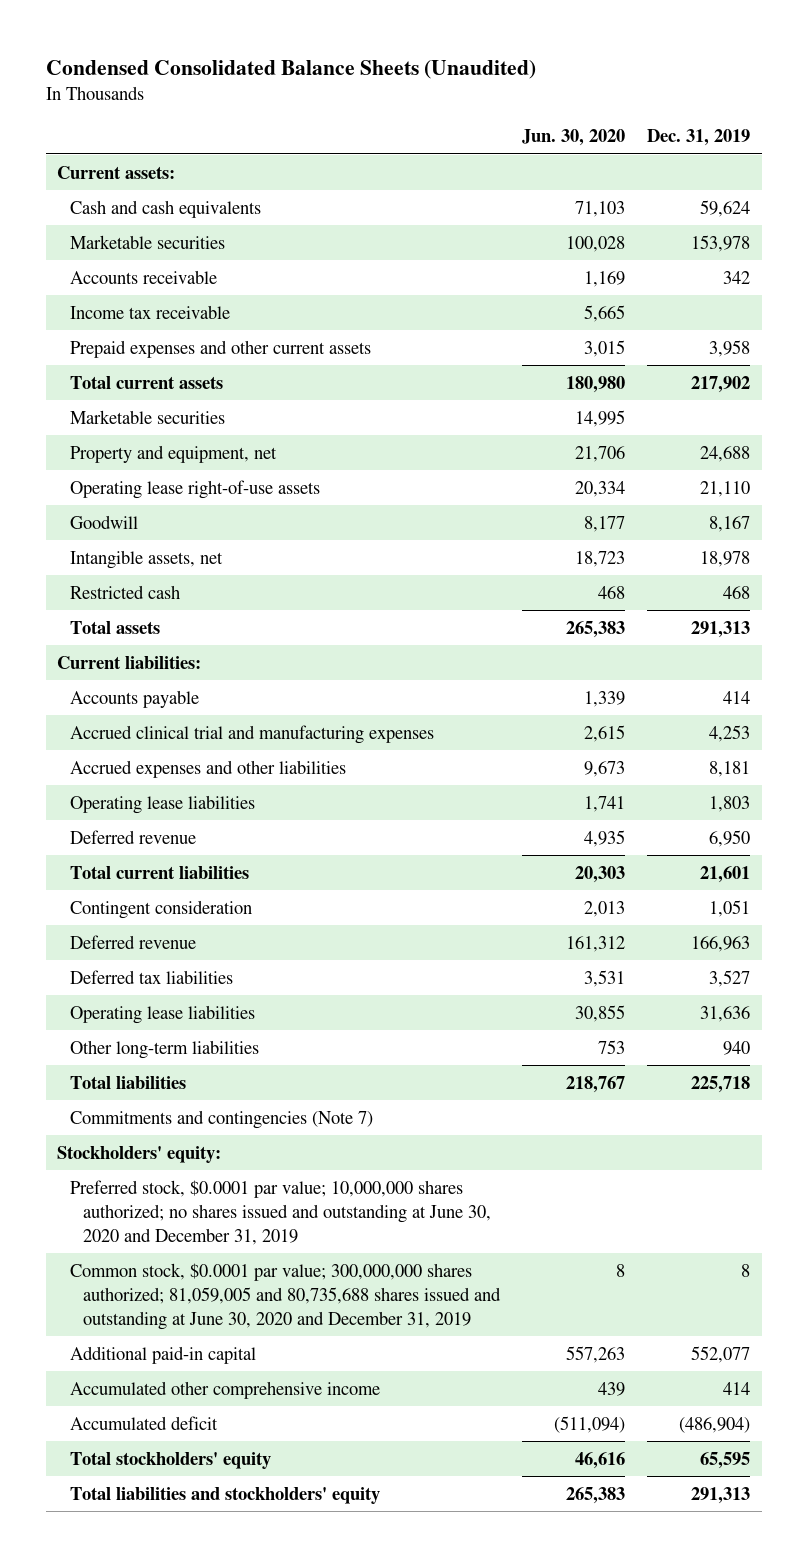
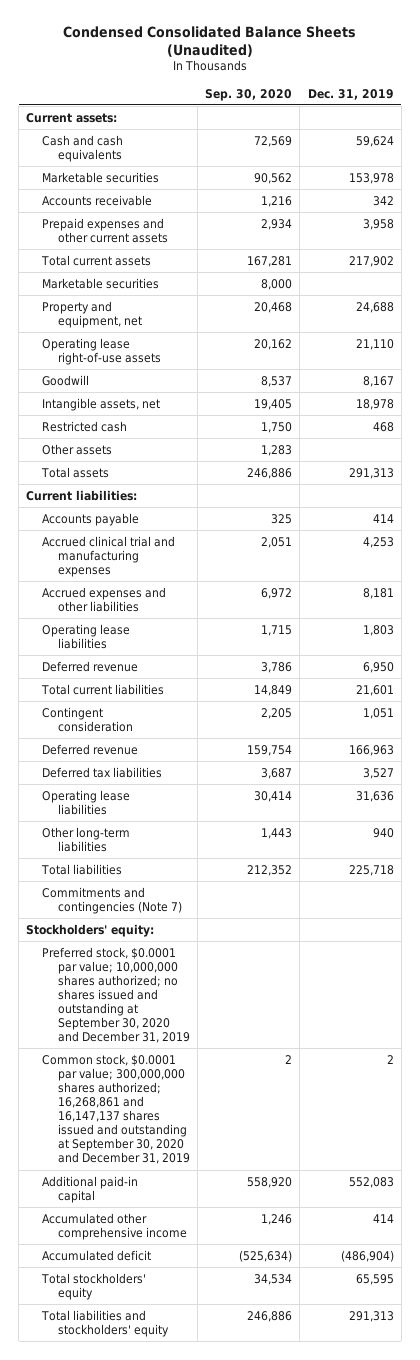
[522,129,626,147] Jun. 30, 2020 -> none
none -> [205,88,293,101] Sep. 30, 2020
[69,304,230,319] Income tax receivable -> none
none -> [42,443,113,455] Other assets
[69,1179,492,1245] Preferred stock, $0.0001 par value; 10,000,000 shares authorized; no shares issued and outstanding at June 30, 2020 and December 31, 2019 -> [42,946,191,1044] Preferred stock, $0.0001 par value; 10,000,000 shares authorized; no shares issued and outstanding at September 30, 2020 and December 31, 2019
[69,1262,502,1330] Common stock, $0.0001 par value; 300,000,000 shares authorized; 81,059,005 and 80,735,688 shares issued and outstanding at June 30, 2020 and December 31, 2019 -> [42,1053,191,1165] Common stock, $0.0001 par value; 300,000,000 shares authorized; 16,268,861 and 16,147,137 shares issued and outstanding at September 30, 2020 and December 31, 2019
[741,1263,751,1277] 8 -> [386,1054,394,1064] 2
[691,1345,751,1363] 552,077 -> [348,1176,394,1188] 552,083

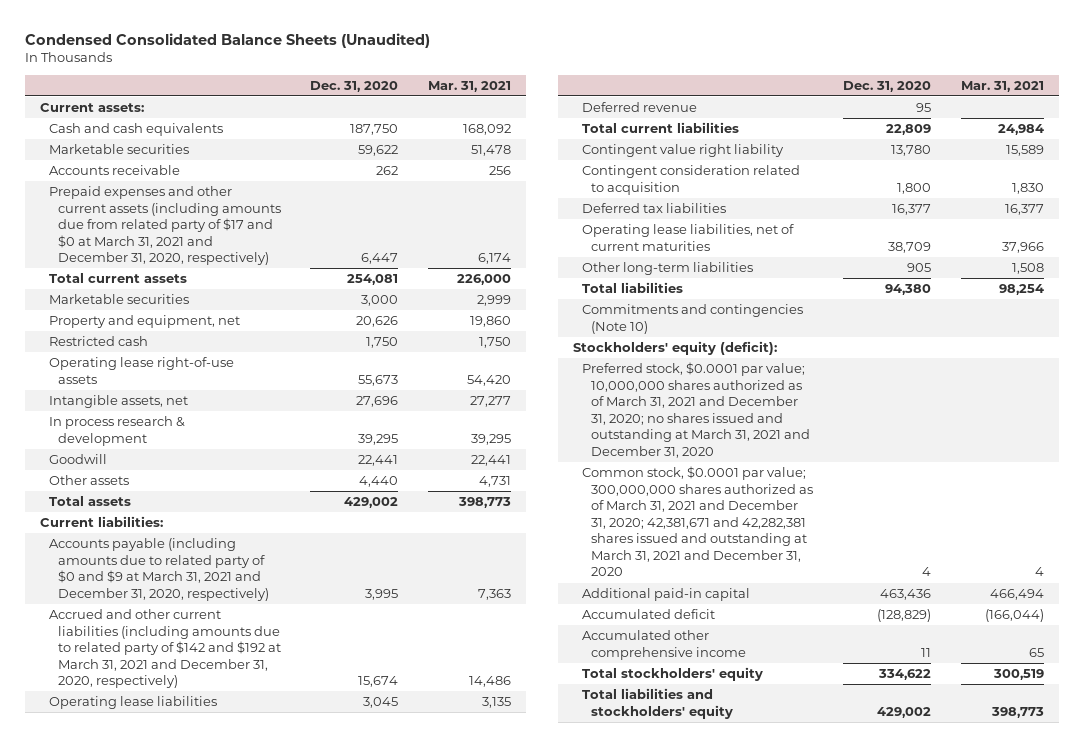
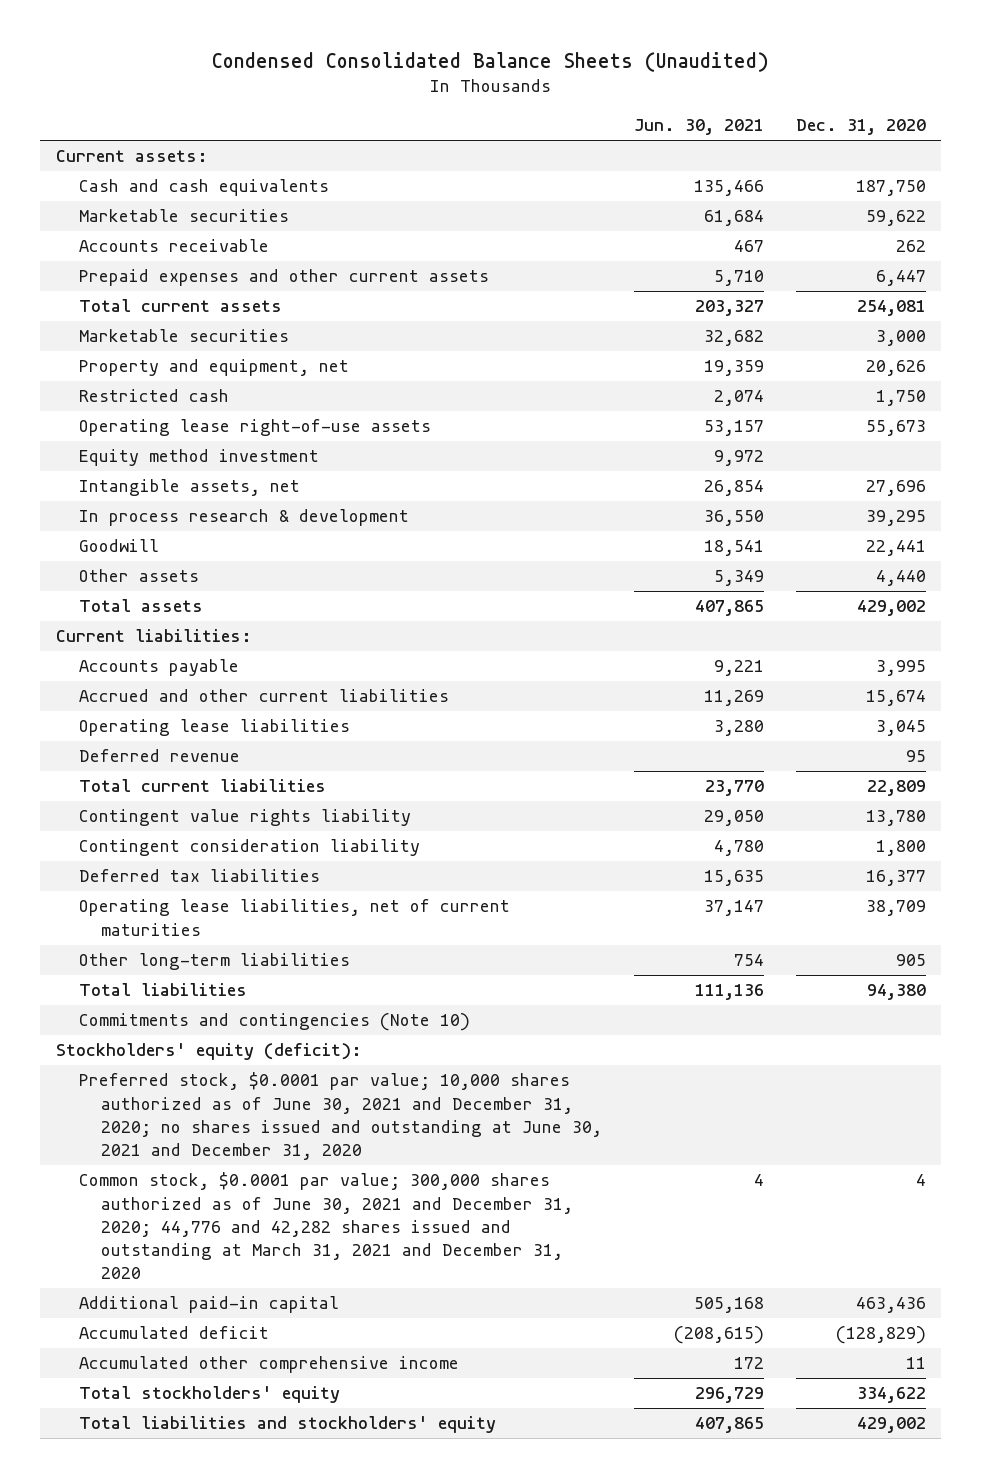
[428,80,512,92] Mar. 31, 2021 -> none
none -> [633,119,764,136] Jun. 30, 2021
[48,186,281,266] Prepaid expenses and other current assets (including amounts due from related party of $17 and $0 at March 31, 2021 and December 31, 2020, respectively) -> [78,269,489,287] Prepaid expenses and other current assets
none -> [78,449,319,467] Equity method investment
[48,538,269,601] Accounts payable (including amounts due to related party of $0 and $9 at March 31, 2021 and December 31, 2020, respectively) -> [78,659,239,677] Accounts payable
[48,609,281,689] Accrued and other current liabilities (including amounts due to related party of $142 and $192 at March 31, 2021 and December 31, 2020, respectively) -> [78,689,449,703] Accrued and other current liabilities
[581,144,784,158] Contingent value right liability -> [78,809,411,827] Contingent value rights liability
[581,165,800,195] Contingent consideration related to acquisition -> [78,839,420,857] Contingent consideration liability
[581,362,810,458] Preferred stock, $0.0001 par value; 10,000,000 shares authorized as of March 31, 2021 and December 31, 2020; no shares issued and outstanding at March 31, 2021 and December 31, 2020 -> [78,1072,603,1160] Preferred stock, $0.0001 par value; 10,000 shares authorized as of June 30, 2021 and December 31, 2020; no shares issued and outstanding at June 30, 2021 and December 31, 2020
[581,466,813,577] Common stock, $0.0001 par value; 300,000,000 shares authorized as of March 31, 2021 and December 31, 2020; 42,381,671 and 42,282,381 shares issued and outstanding at March 31, 2021 and December 31, 2020 -> [78,1172,574,1279] Common stock, $0.0001 par value; 300,000 shares authorized as of June 30, 2021 and December 31, 2020; 44,776 and 42,282 shares issued and outstanding at March 31, 2021 and December 31, 2020

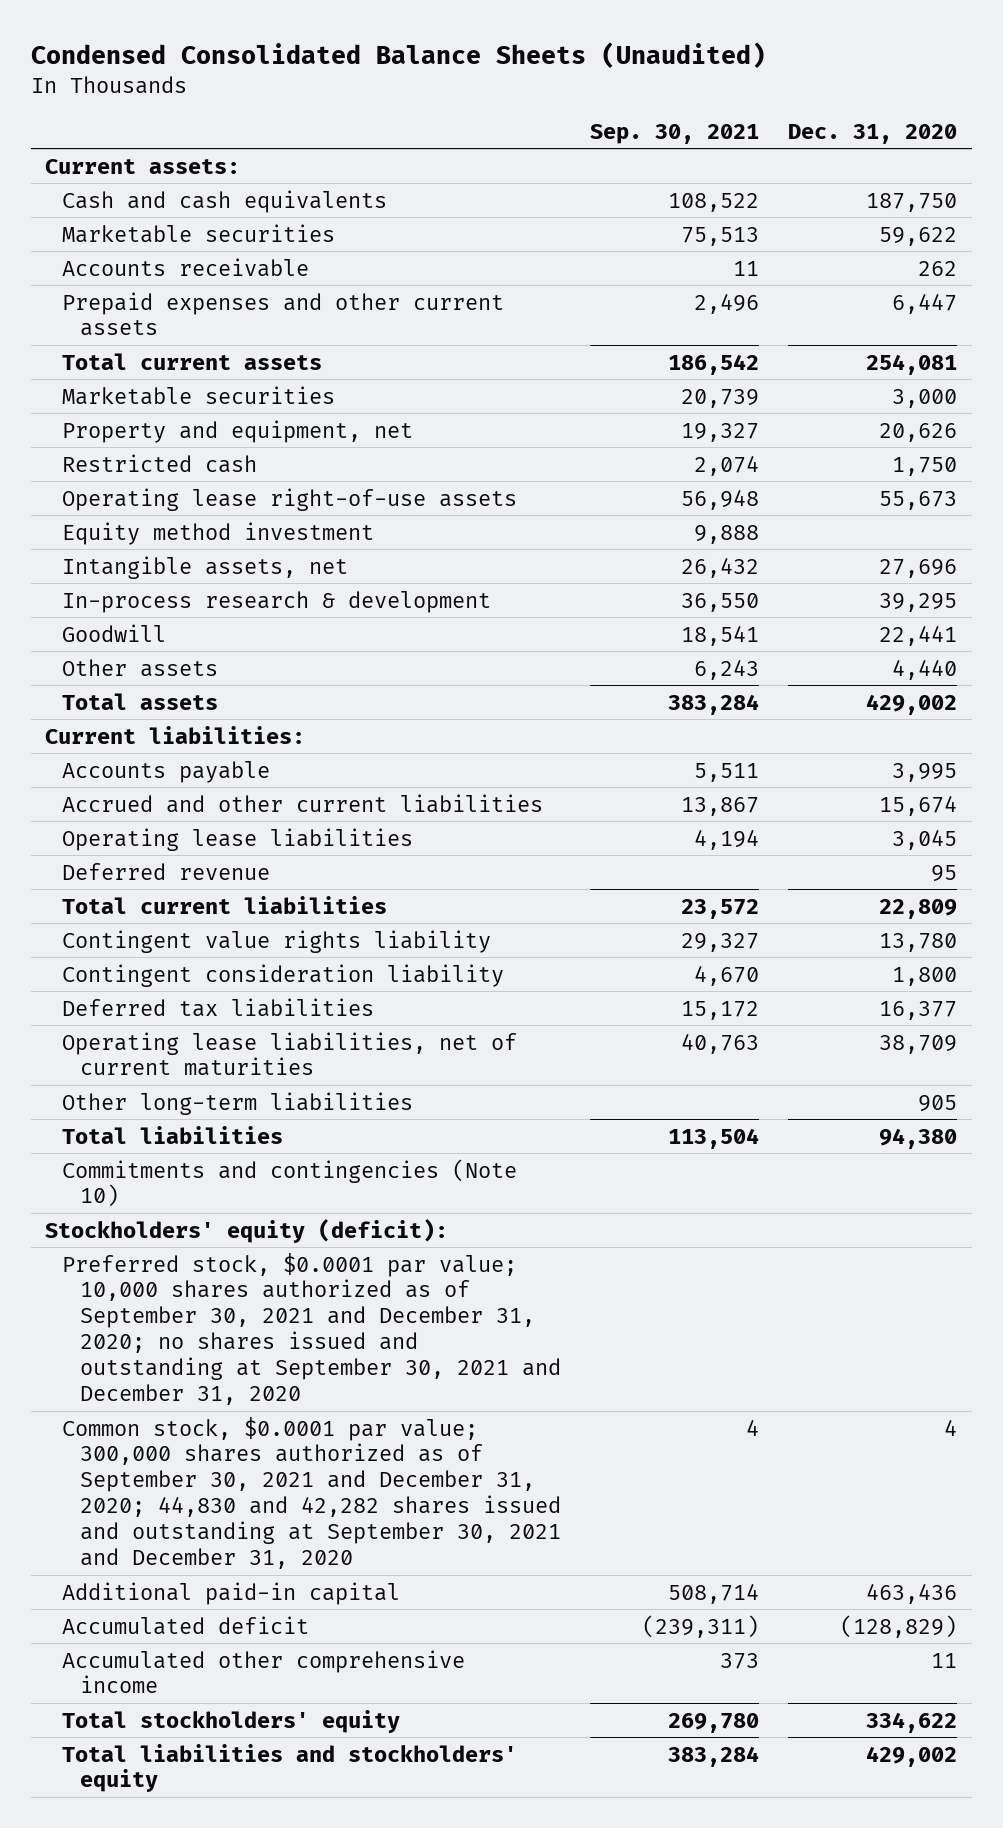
[633,119,764,136] Jun. 30, 2021 -> none
none -> [589,123,759,144] Sep. 30, 2021
[78,509,409,527] In process research & development -> [62,590,492,613] In-process research & development
[78,1072,603,1160] Preferred stock, $0.0001 par value; 10,000 shares authorized as of June 30, 2021 and December 31, 2020; no shares issued and outstanding at June 30, 2021 and December 31, 2020 -> [62,1252,561,1406] Preferred stock, $0.0001 par value; 10,000 shares authorized as of September 30, 2021 and December 31, 2020; no shares issued and outstanding at September 30, 2021 and December 31, 2020
[78,1172,574,1279] Common stock, $0.0001 par value; 300,000 shares authorized as of June 30, 2021 and December 31, 2020; 44,776 and 42,282 shares issued and outstanding at March 31, 2021 and December 31, 2020 -> [62,1416,561,1570] Common stock, $0.0001 par value; 300,000 shares authorized as of September 30, 2021 and December 31, 2020; 44,830 and 42,282 shares issued and outstanding at September 30, 2021 and December 31, 2020

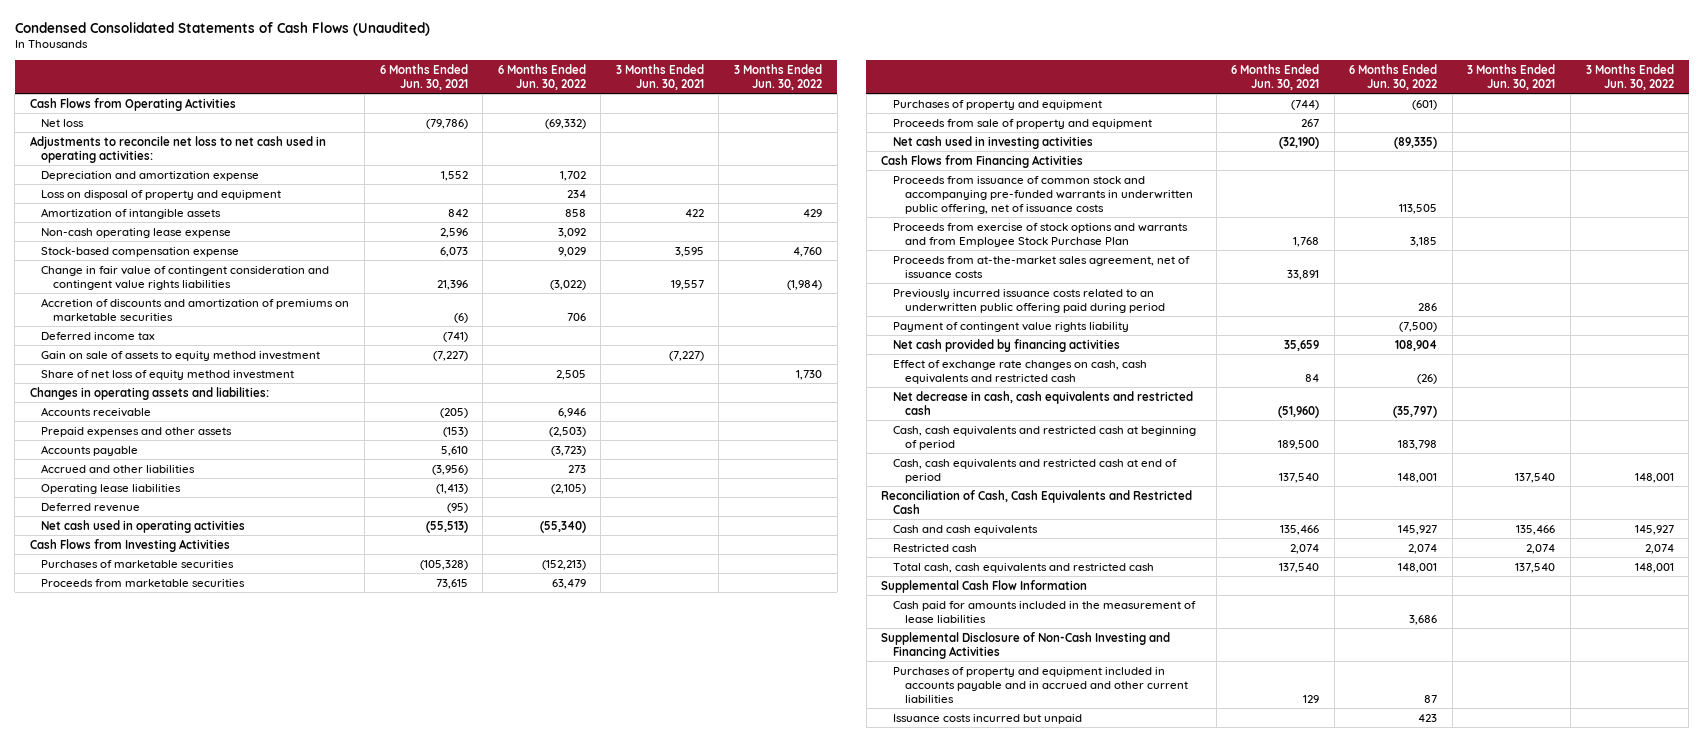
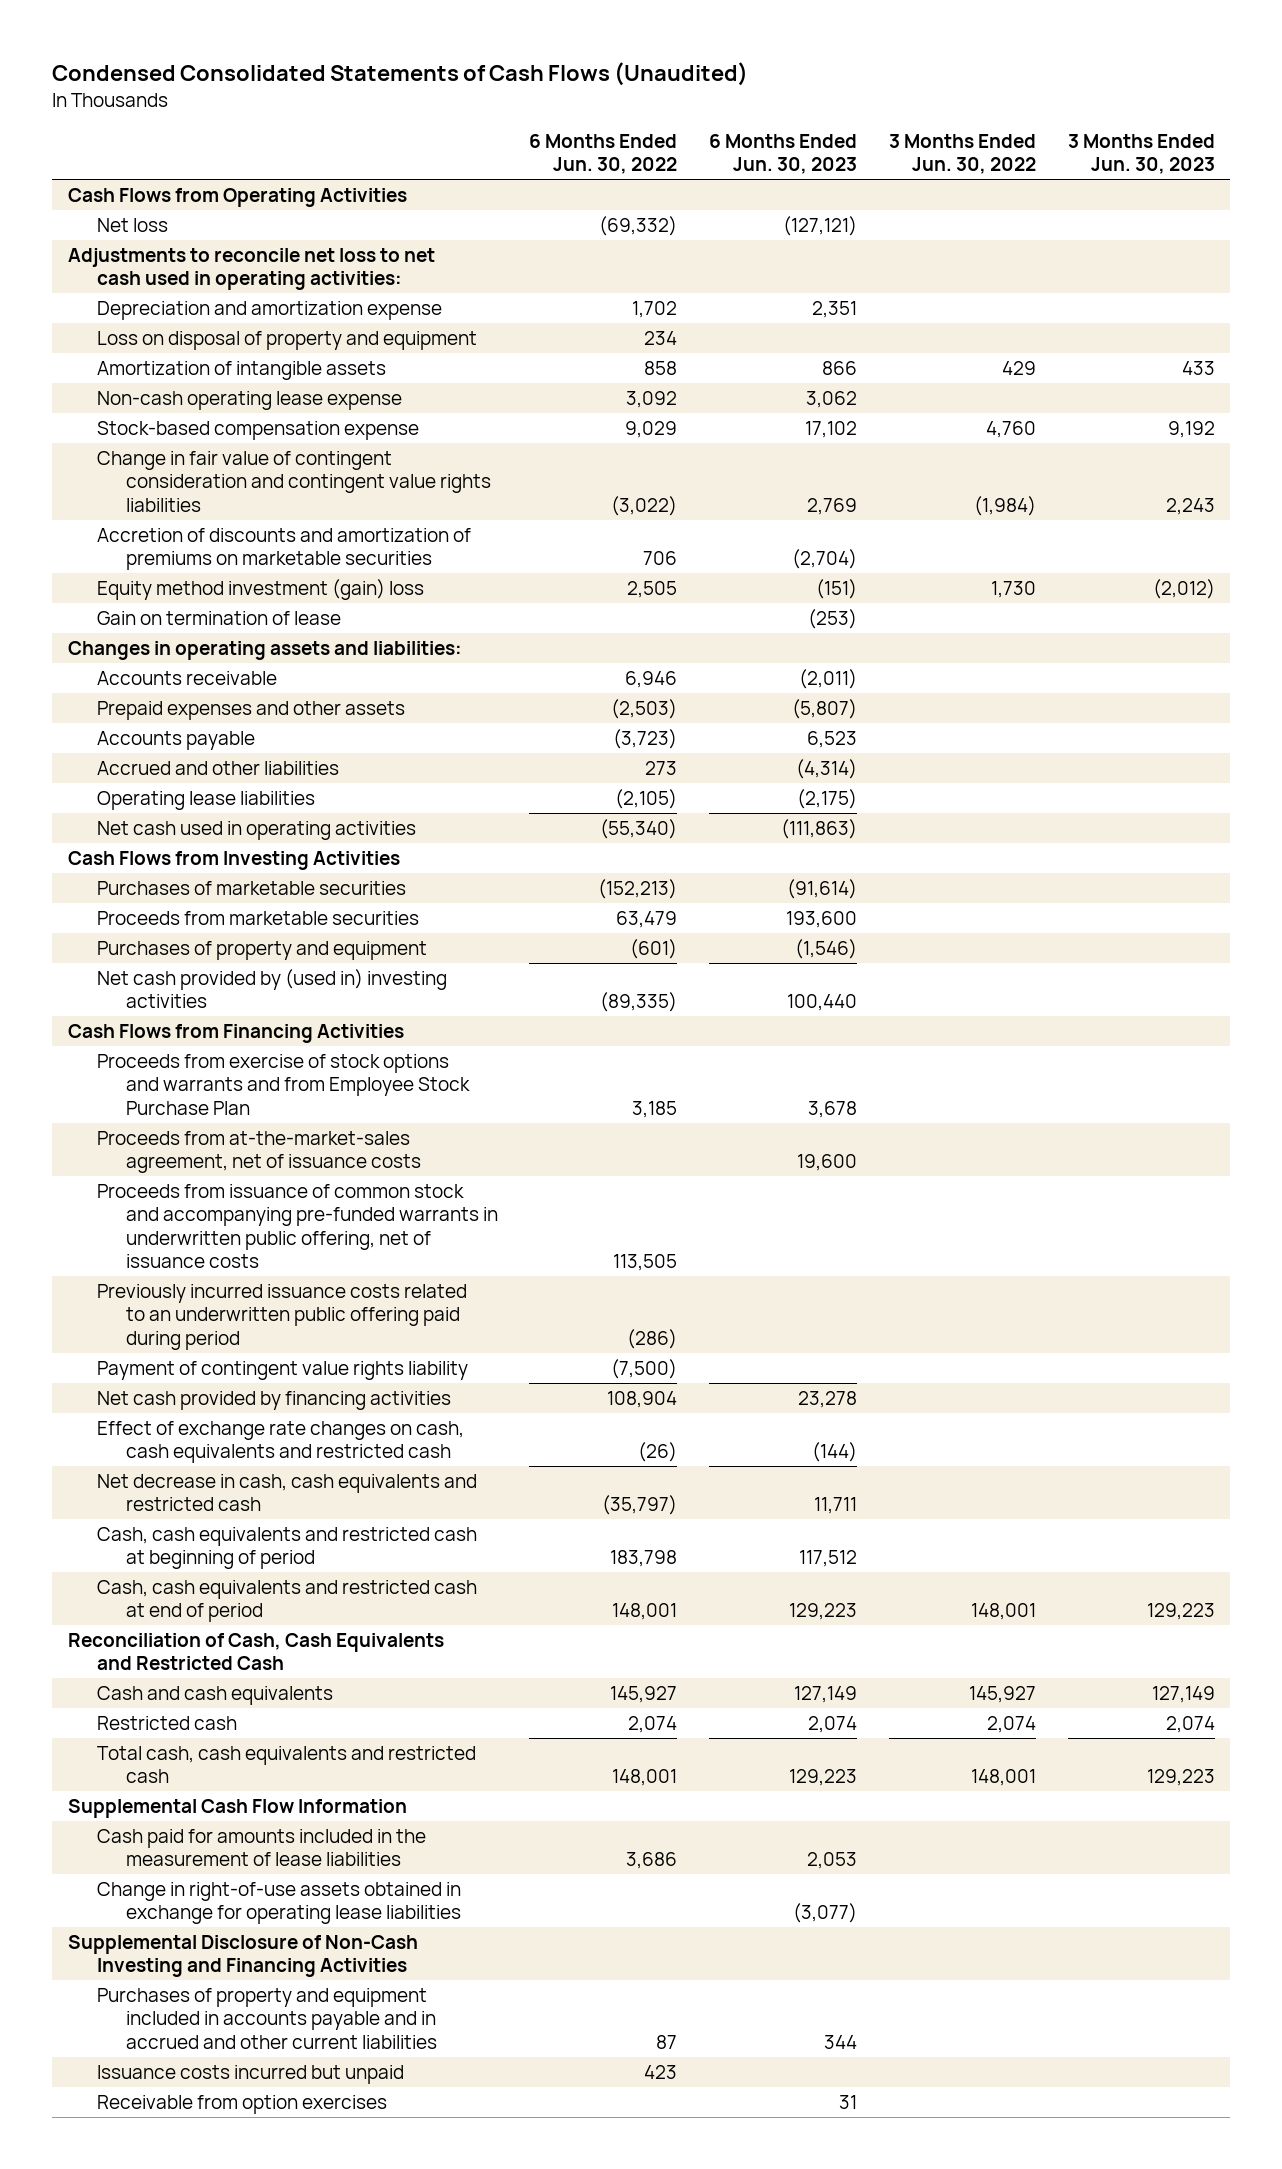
[379,63,468,90] 6 Months Ended Jun. 30, 2021 -> none
[615,63,704,90] 3 Months Ended Jun. 30, 2021 -> none
none -> [709,133,858,175] 6 Months Ended Jun. 30, 2023
none -> [1067,133,1215,175] 3 Months Ended Jun. 30, 2023
[41,331,156,340] Deferred income tax -> none
[41,350,321,361] Gain on sale of assets to equity method investment -> none
[41,369,295,380] Share of net loss of equity method investment -> [96,578,424,600] Equity method investment (gain) loss
none -> [96,610,341,625] Gain on termination of lease
[41,502,141,512] Deferred revenue -> none
[893,118,1153,129] Proceeds from sale of property and equipment -> none
[893,135,1094,149] Net cash used in investing activities -> [96,968,447,1009] Net cash provided by (used in) investing activities
[893,255,1191,278] Proceeds from at-the-market sales agreement, net of issuance costs -> [96,1130,421,1174] Proceeds from at-the-market-sales agreement, net of issuance costs
[893,175,1193,215] Proceeds from issuance of common stock and accompanying pre-funded warrants in underwritten public offering, net of issuance costs -> [96,1183,498,1268] Proceeds from issuance of common stock and accompanying pre-funded warrants in underwritten public offering, net of issuance costs
[1418,302,1438,311] 286 -> [627,1328,678,1349] (286)
none -> [96,1881,461,1925] Change in right-of-use assets obtained in exchange for operating lease liabilities
none -> [96,2094,387,2114] Receivable from option exercises

